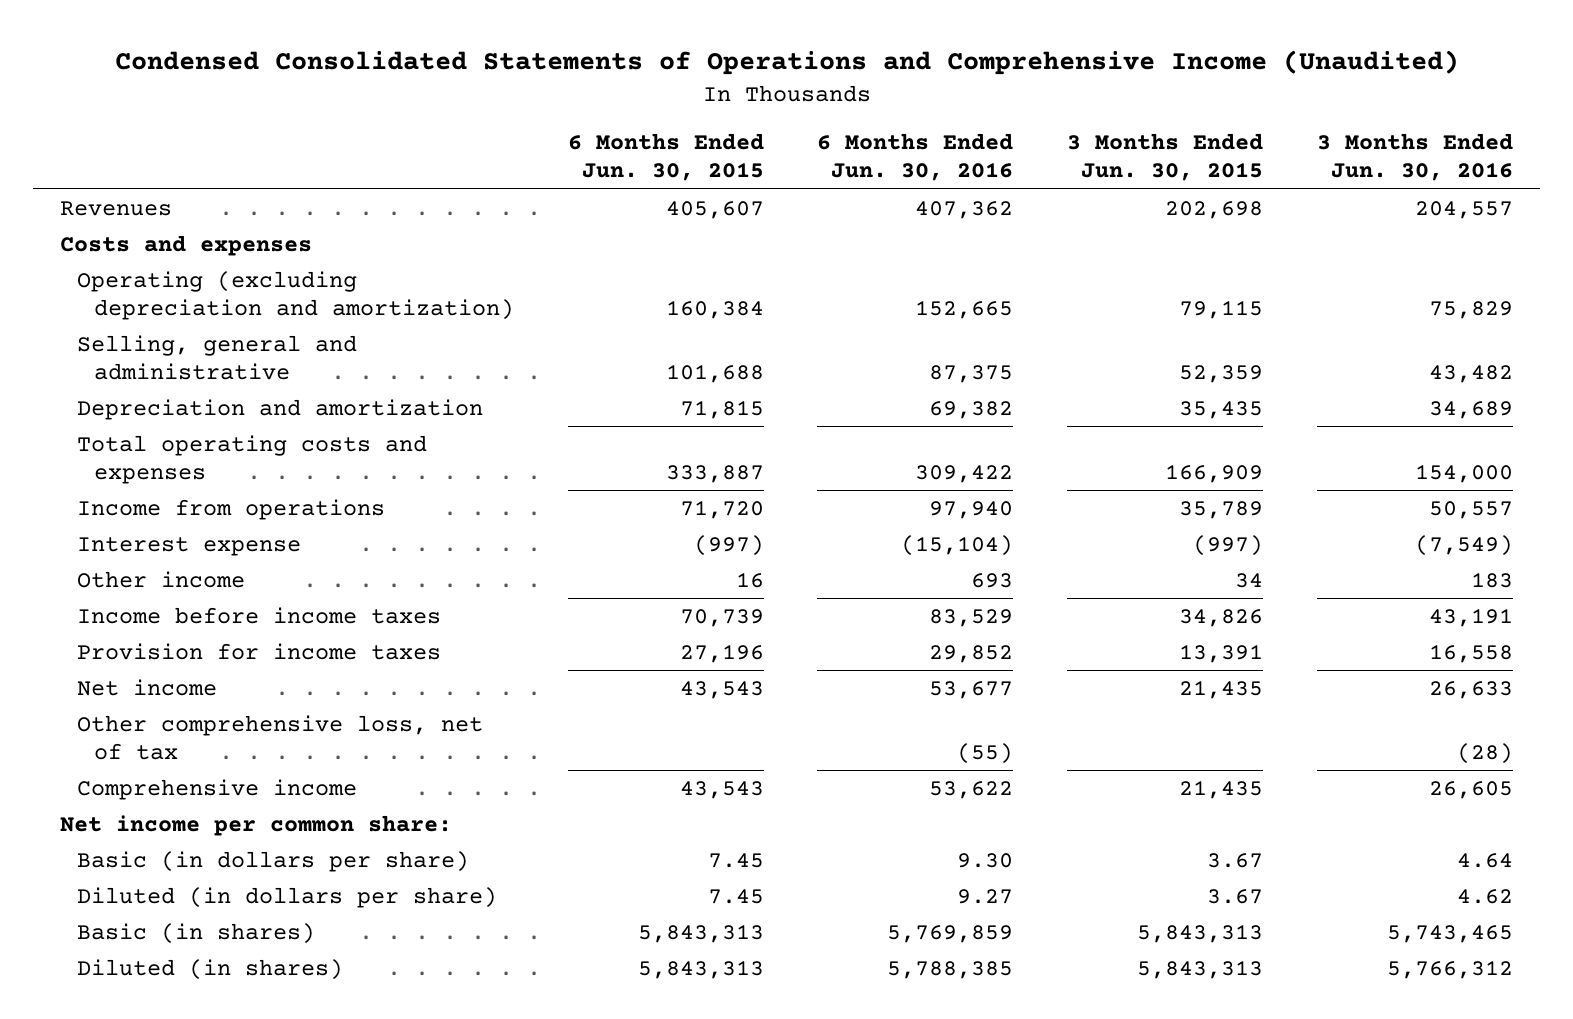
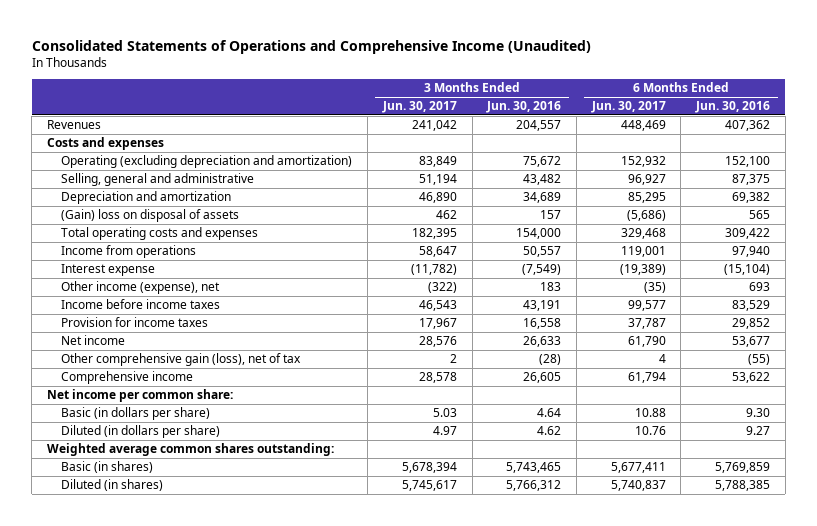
[114,50,1459,76] Condensed Consolidated Statements of Operations and Comprehensive Income (Unaudited) -> [31,39,591,54] Consolidated Statements of Operations and Comprehensive Income (Unaudited)
[567,132,764,182] 6 Months Ended Jun. 30, 2015 -> none
[1067,132,1264,182] 3 Months Ended Jun. 30, 2015 -> none
none -> [381,101,457,114] Jun. 30, 2017
none -> [590,101,666,114] Jun. 30, 2017
[915,300,1014,320] 152,665 -> [725,156,771,168] 152,100
[1429,301,1514,320] 75,829 -> [523,156,562,168] 75,672
none -> [61,209,240,223] (Gain) loss on disposal of assets
[76,570,245,588] Other income -> [61,281,221,295] Other income (expense), net
[76,714,483,761] Other comprehensive loss, net of tax -> [61,353,302,367] Other comprehensive gain (loss), net of tax
none -> [46,443,334,457] Weighted average common shares outstanding:

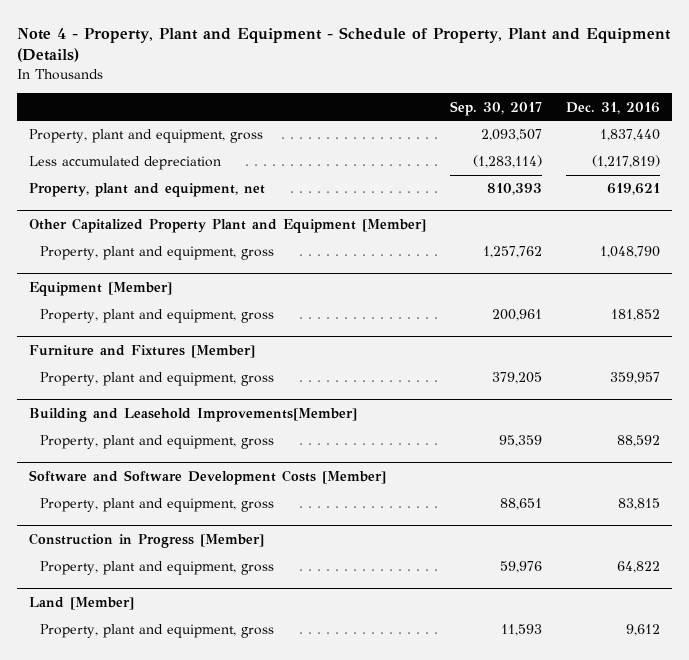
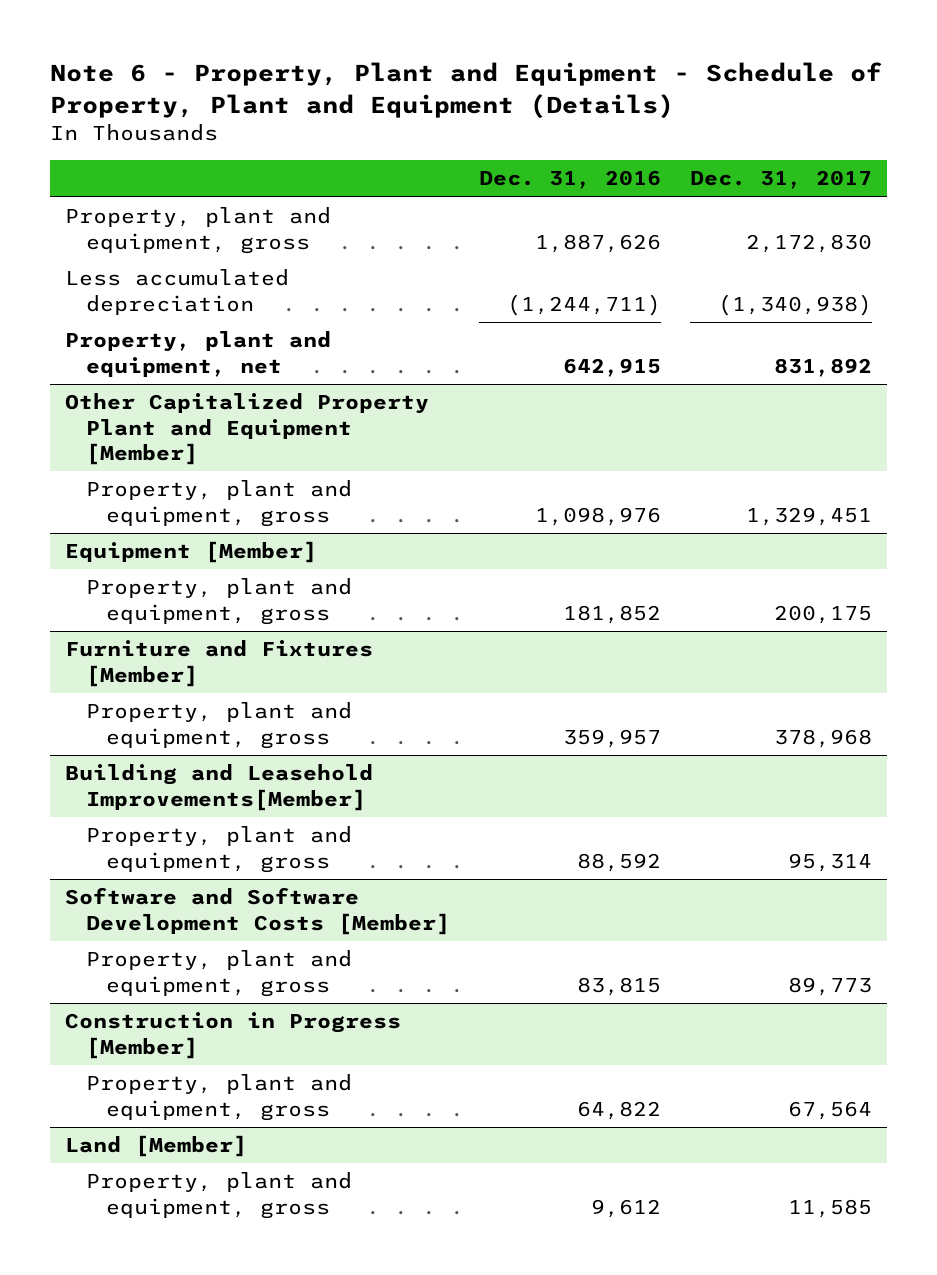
[17,26,672,63] Note 4 - Property, Plant and Equipment - Schedule of Property, Plant and Equipment (Details) -> [49,62,882,119] Note 6 - Property, Plant and Equipment - Schedule of Property, Plant and Equipment (Details)
[450,100,543,116] Sep. 30, 2017 -> none
none -> [690,170,873,190] Dec. 31, 2017
[600,129,661,142] 1,837,440 -> [535,233,662,253] 1,887,626
[592,155,661,169] (1,217,819) -> [507,293,662,316] (1,244,711)
[607,183,661,196] 619,621 -> [563,357,662,377] 642,915
[600,246,661,259] 1,048,790 -> [535,506,662,526] 1,098,976

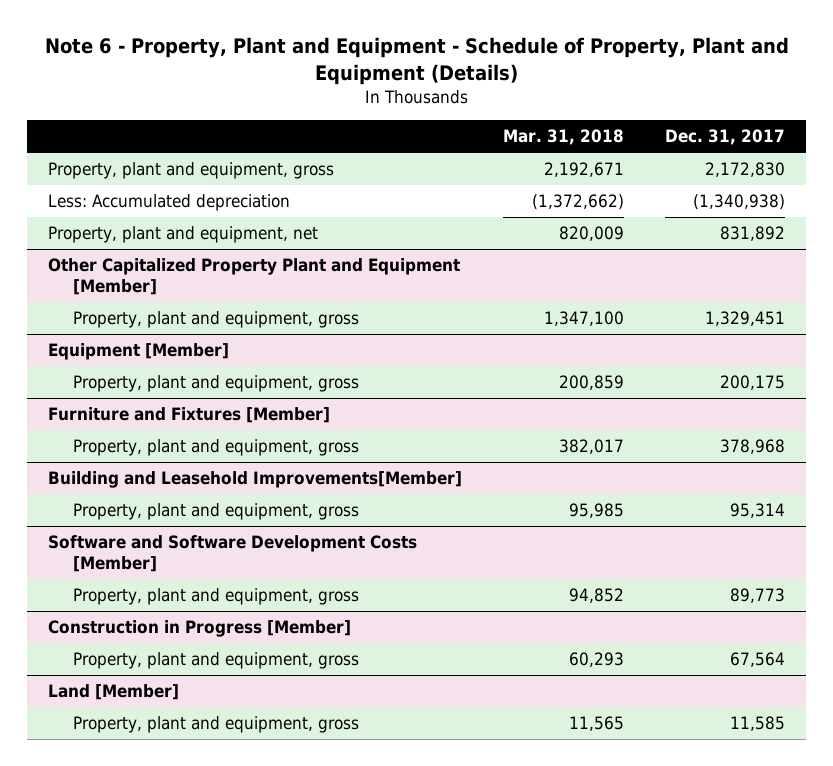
[479,170,662,190] Dec. 31, 2016 -> none
none -> [502,129,624,146] Mar. 31, 2018
[64,269,289,315] Less accumulated depreciation -> [47,194,290,212] Less: Accumulated depreciation

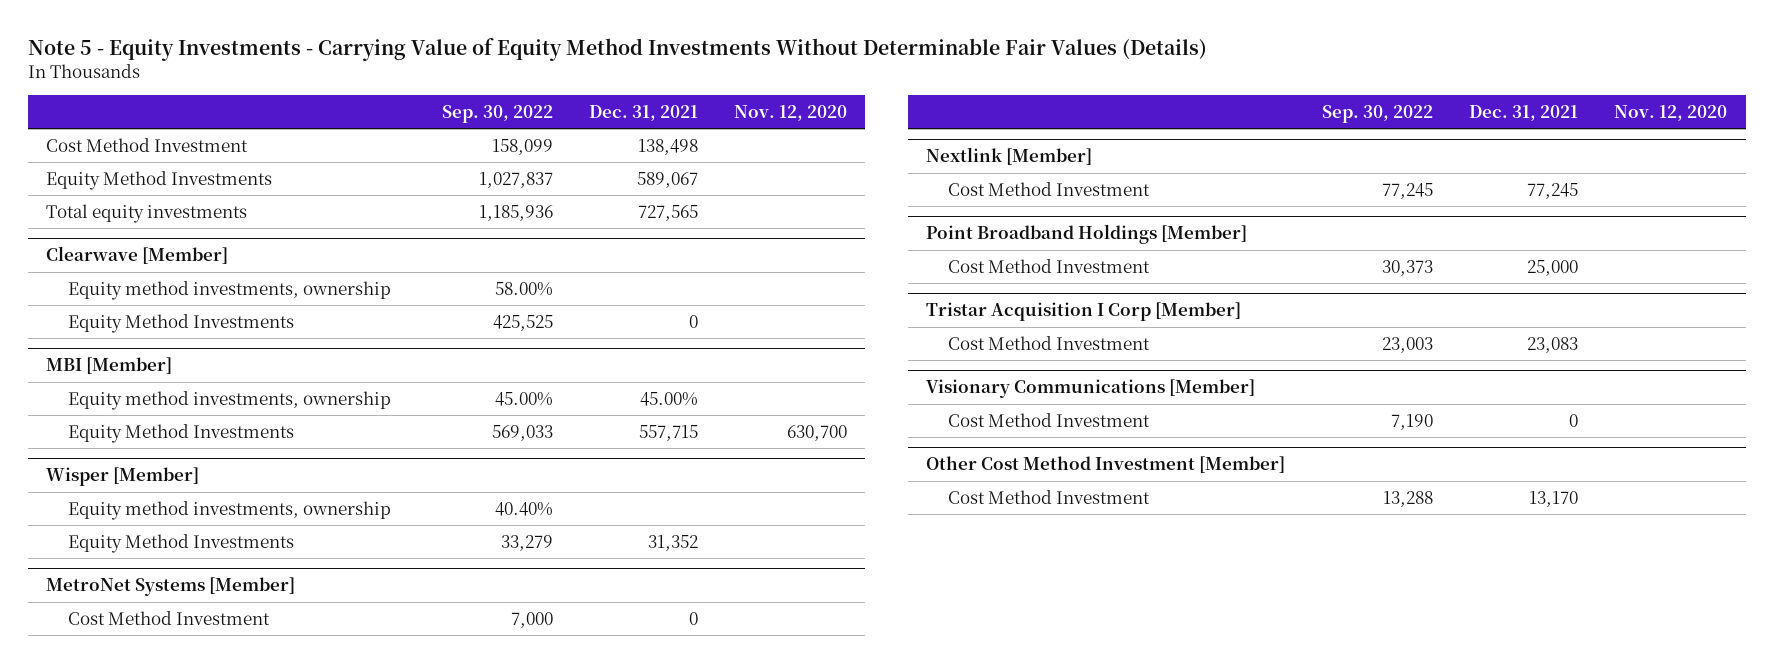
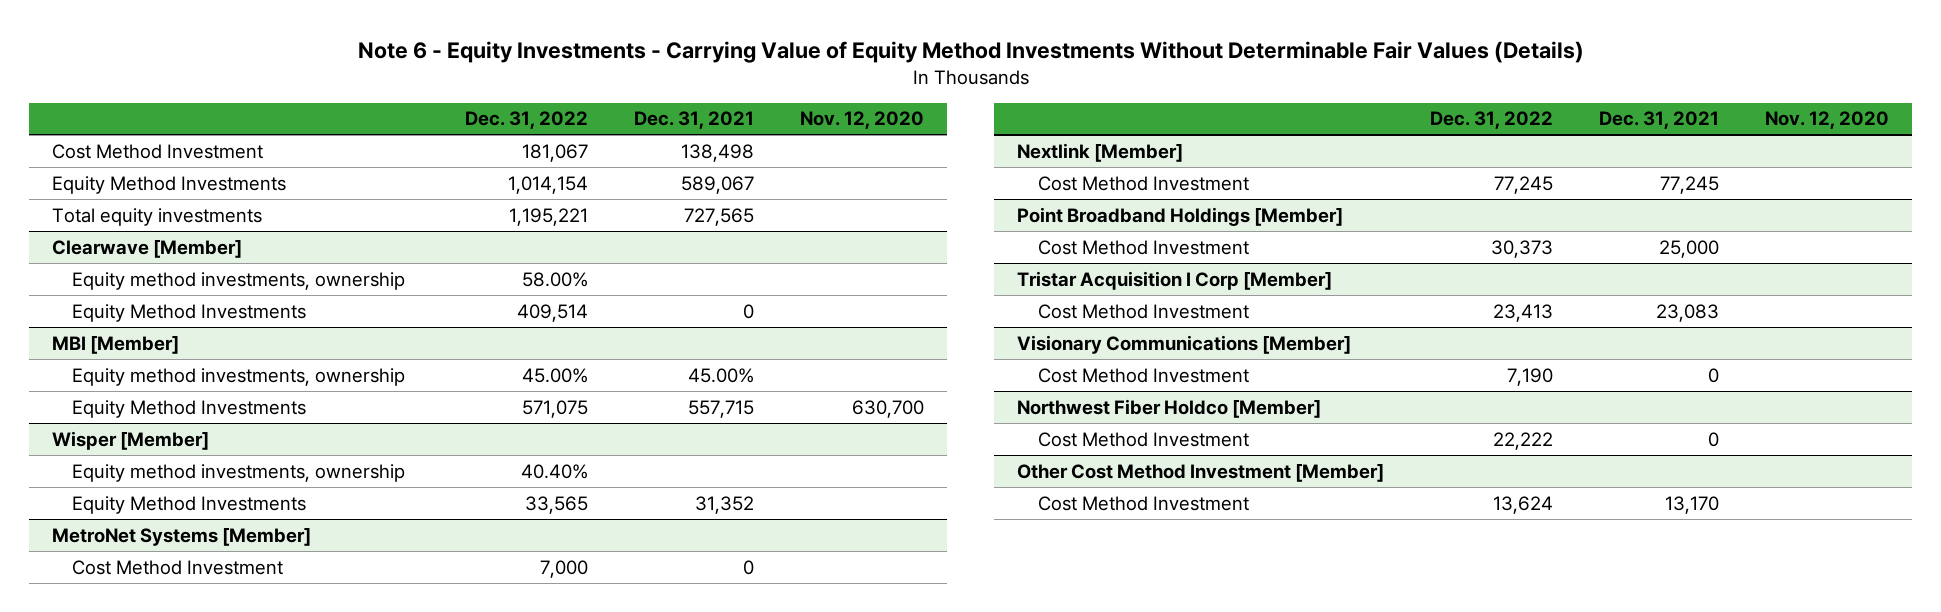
[27,37,1207,61] Note 5 - Equity Investments - Carrying Value of Equity Method Investments Without Determinable Fair Values (Details) -> [357,41,1584,64] Note 6 - Equity Investments - Carrying Value of Equity Method Investments Without Determinable Fair Values (Details)
[441,104,553,123] Sep. 30, 2022 -> none
none -> [464,111,588,130] Dec. 31, 2022
none -> [1017,398,1322,418] Northwest Fiber Holdco [Member]
none -> [1037,431,1249,447] Cost Method Investment

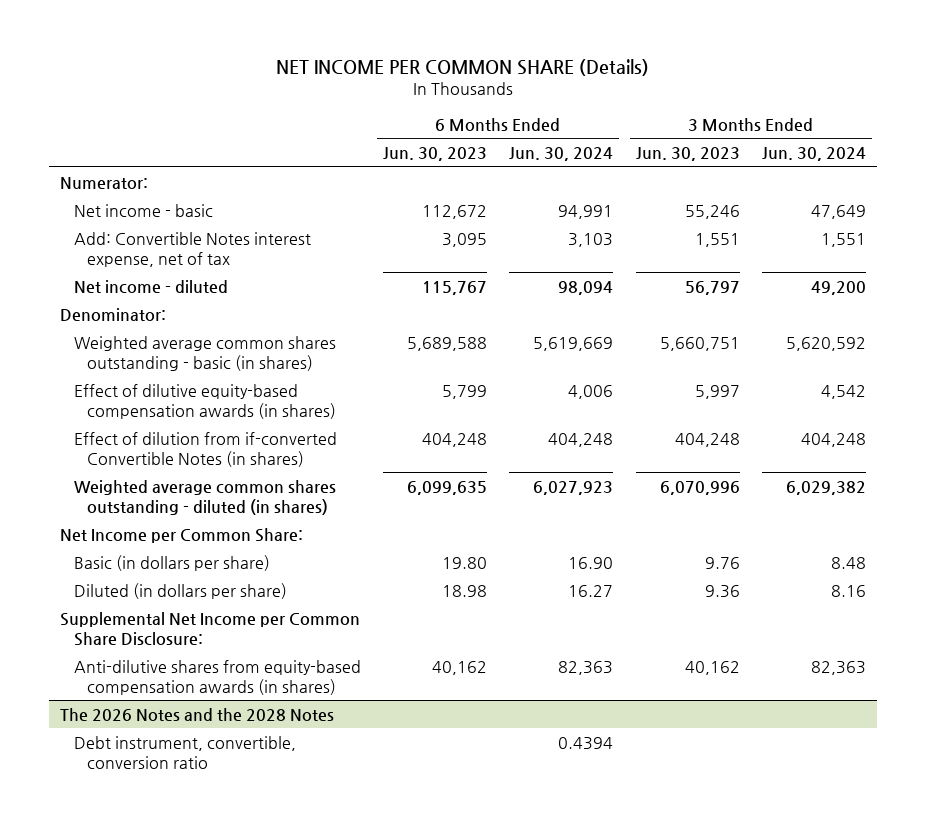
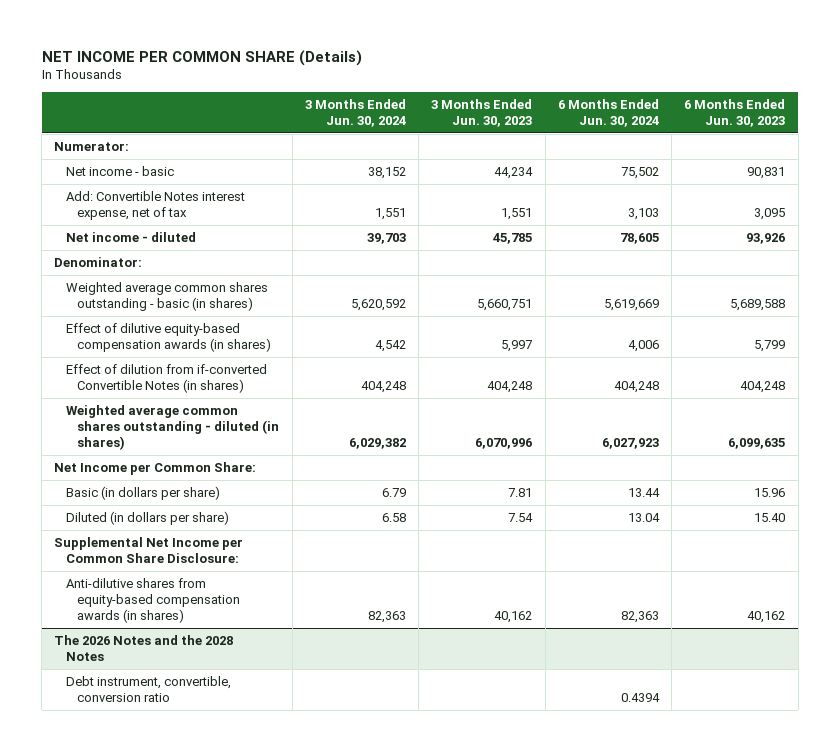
[421,204,487,219] 112,672 -> [747,166,786,179] 90,831
[558,204,614,219] 94,991 -> [620,166,659,179] 75,502
[684,204,740,219] 55,246 -> [494,166,534,179] 44,234
[811,204,867,219] 47,649 -> [367,166,406,179] 38,152
[421,280,487,295] 115,767 -> [746,232,786,244] 93,926
[558,280,614,295] 98,094 -> [619,232,659,244] 78,605
[684,280,740,295] 56,797 -> [493,232,533,244] 45,785
[811,280,867,295] 49,200 -> [366,232,406,244] 39,703
[441,556,487,569] 19.80 -> [754,487,786,497] 15.96
[568,556,614,569] 16.90 -> [627,487,660,497] 13.44
[704,556,740,569] 9.76 -> [508,487,533,497] 7.81
[831,556,867,569] 8.48 -> [381,487,406,497] 6.79
[441,584,487,597] 18.98 -> [754,512,786,522] 15.40
[568,584,614,597] 16.27 -> [627,512,660,522] 13.04
[704,584,740,598] 9.36 -> [508,512,534,522] 7.54
[831,584,867,597] 8.16 -> [381,512,406,522] 6.58

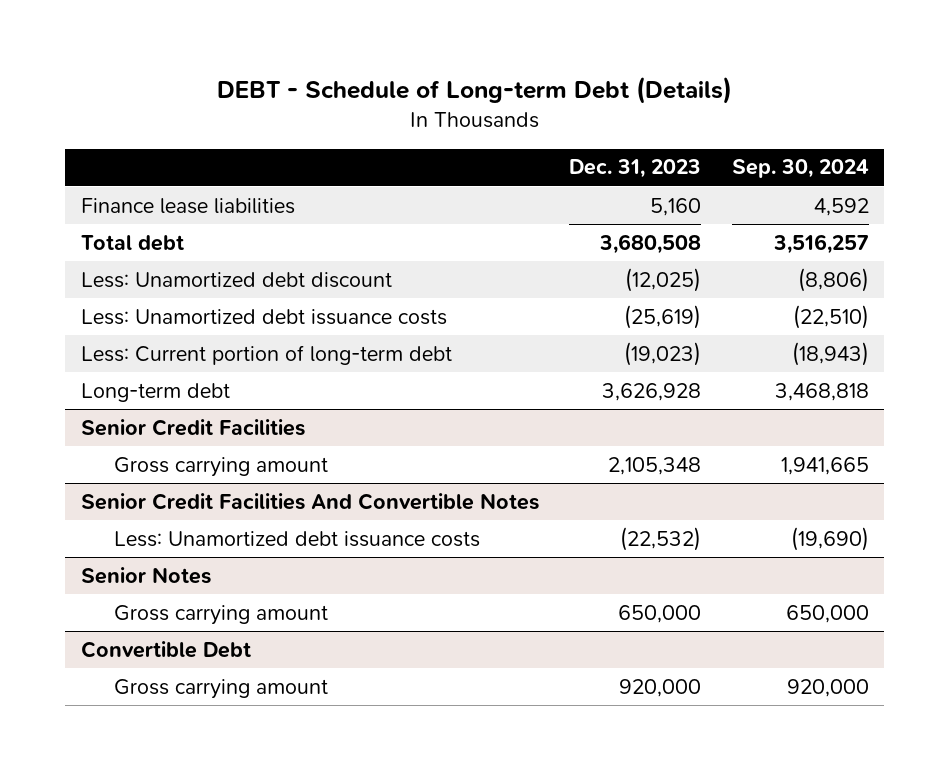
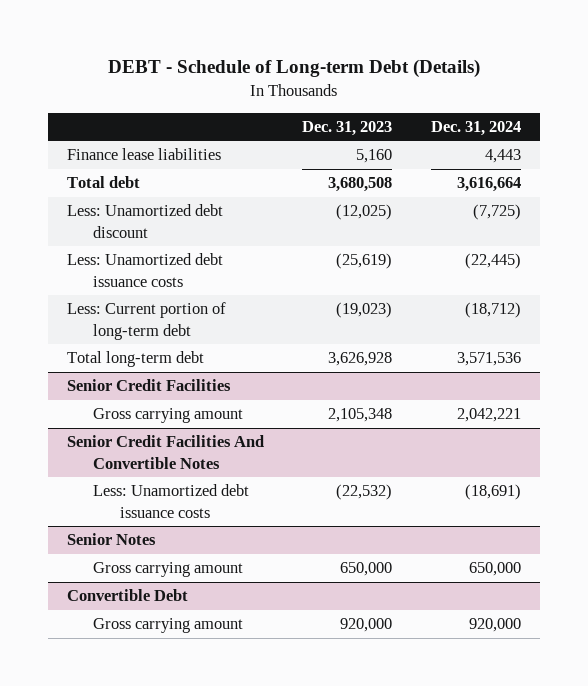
[731,159,869,179] Sep. 30, 2024 -> none
none -> [431,120,522,136] Dec. 31, 2024
[80,382,230,402] Long-term debt -> [66,351,204,368] Total long-term debt

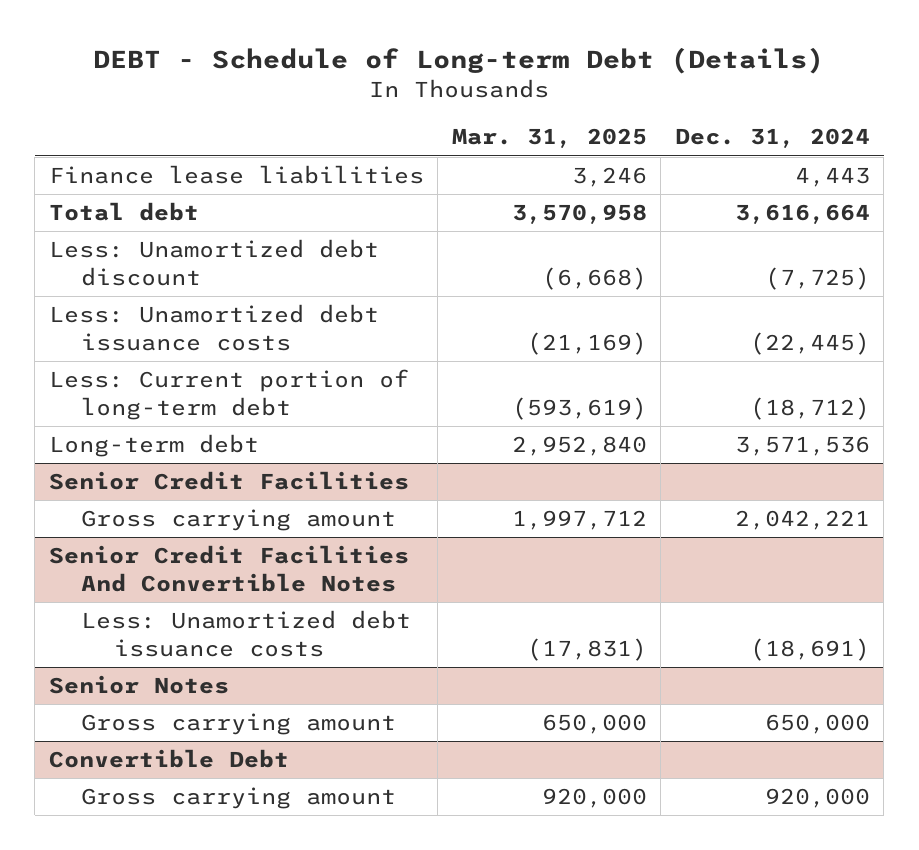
[302,120,393,136] Dec. 31, 2023 -> none
none -> [451,128,647,149] Mar. 31, 2025
[66,351,204,368] Total long-term debt -> [48,434,259,458] Long-term debt

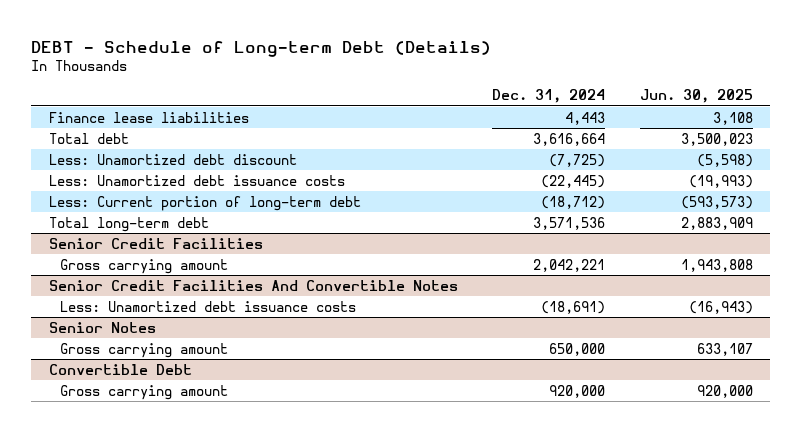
[451,128,647,149] Mar. 31, 2025 -> none
none -> [639,89,753,104] Jun. 30, 2025
[48,434,259,458] Long-term debt -> [48,216,209,232] Total long-term debt

